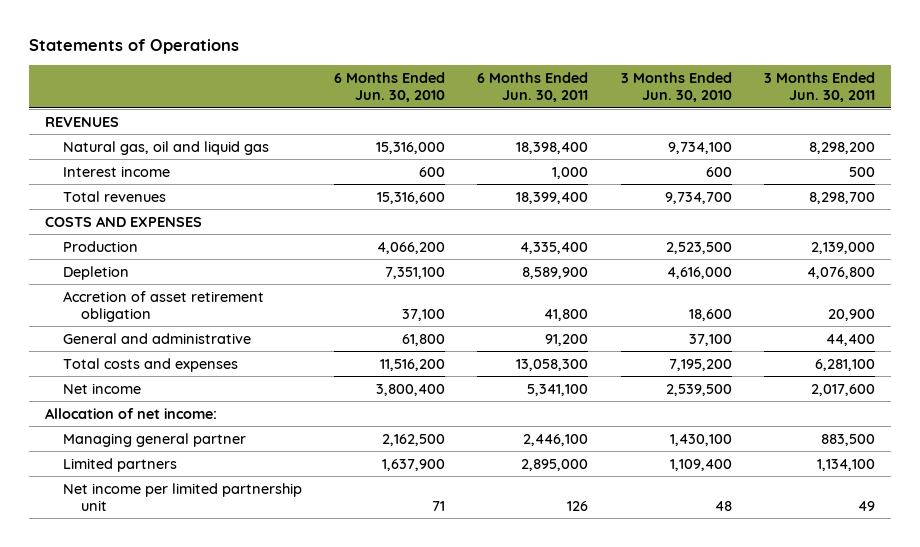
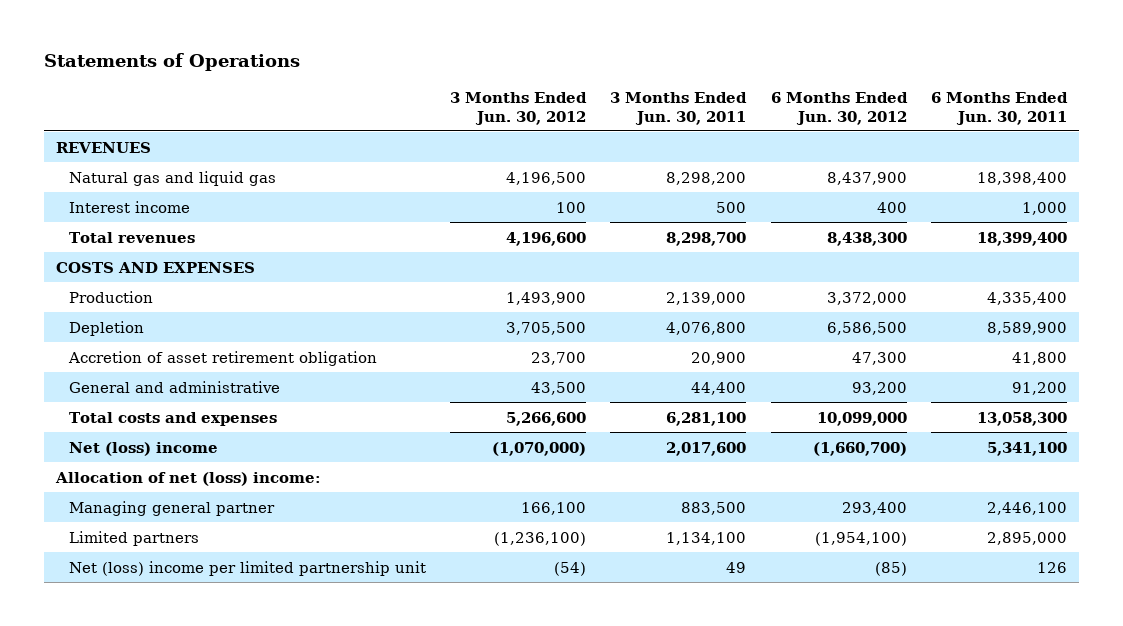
[334,71,446,103] 6 Months Ended Jun. 30, 2010 -> none
[620,71,732,103] 3 Months Ended Jun. 30, 2010 -> none
none -> [450,91,588,125] 3 Months Ended Jun. 30, 2012
none -> [770,91,908,125] 6 Months Ended Jun. 30, 2012
[62,140,269,155] Natural gas, oil and liquid gas -> [68,170,276,186] Natural gas and liquid gas
[62,382,141,394] Net income -> [68,441,218,456] Net (loss) income
[44,407,217,419] Allocation of net income: -> [54,471,321,486] Allocation of net (loss) income:
[62,482,302,511] Net income per limited partnership unit -> [68,560,426,576] Net (loss) income per limited partnership unit

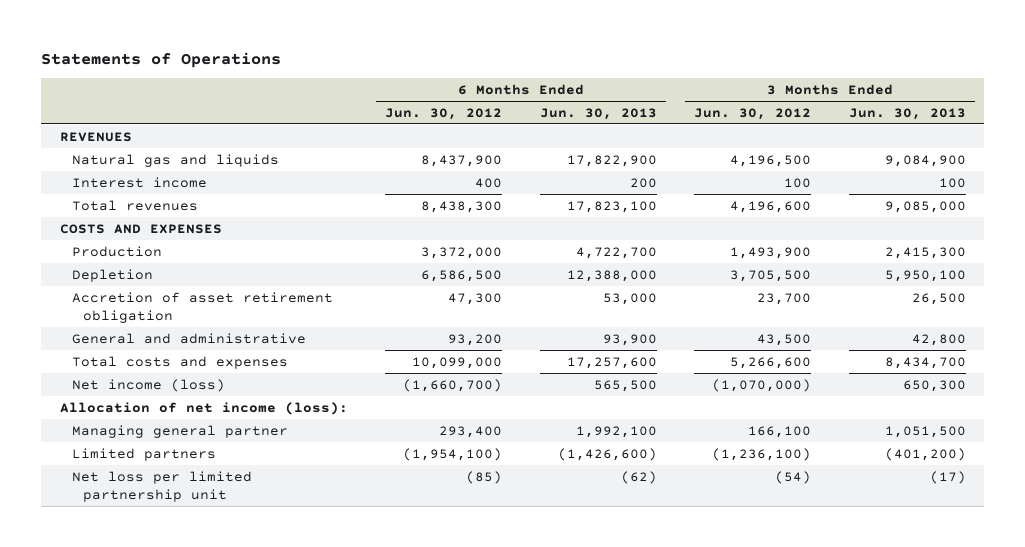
[610,91,748,125] 3 Months Ended Jun. 30, 2011 -> none
[931,91,1069,125] 6 Months Ended Jun. 30, 2011 -> none
none -> [539,107,657,120] Jun. 30, 2013
none -> [848,107,966,120] Jun. 30, 2013
[68,170,276,186] Natural gas and liquid gas -> [71,153,279,167] Natural gas and liquids
[68,441,218,456] Net (loss) income -> [71,378,225,392] Net income (loss)
[54,471,321,486] Allocation of net (loss) income: -> [59,401,348,415] Allocation of net income (loss):
[68,560,426,576] Net (loss) income per limited partnership unit -> [71,470,252,503] Net loss per limited partnership unit

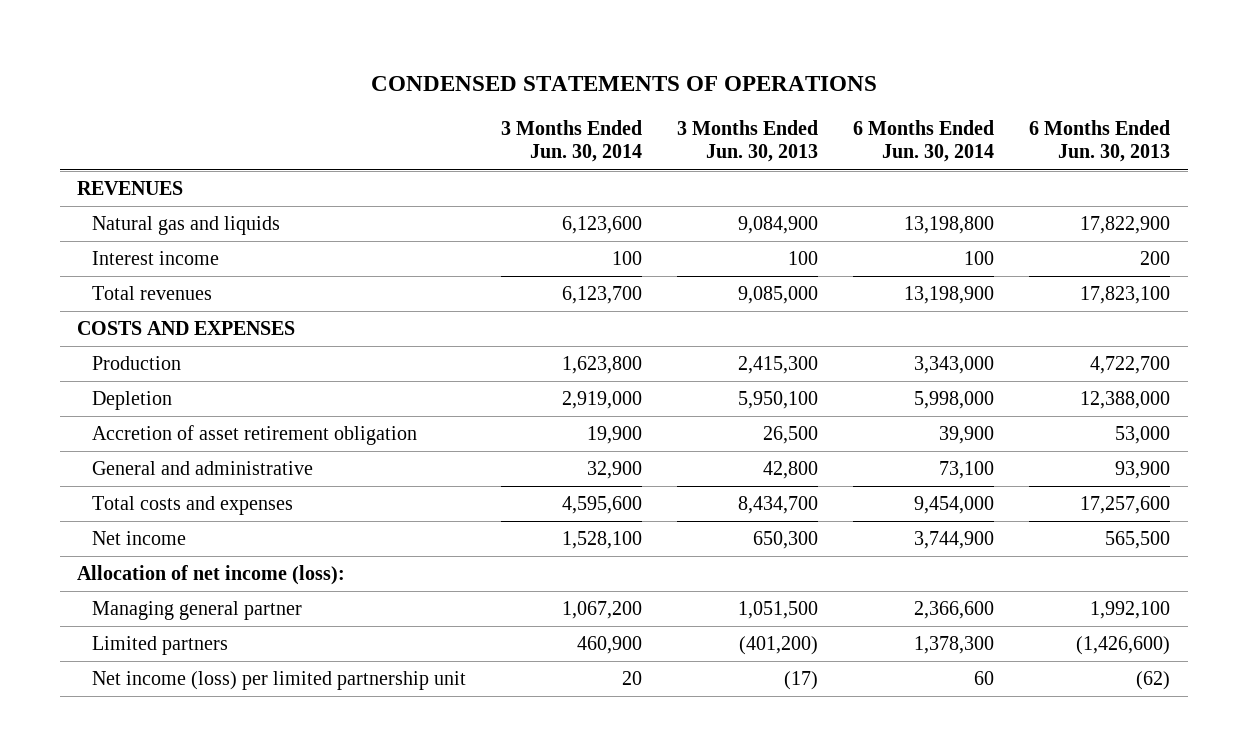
[41,51,282,68] Statements of Operations -> [370,75,877,91] CONDENSED STATEMENTS OF OPERATIONS
[385,107,503,120] Jun. 30, 2012 -> none
[694,107,812,120] Jun. 30, 2012 -> none
none -> [500,120,642,163] 3 Months Ended Jun. 30, 2014
none -> [852,120,994,163] 6 Months Ended Jun. 30, 2014
[71,378,225,392] Net income (loss) -> [91,531,186,546] Net income
[71,470,252,503] Net loss per limited partnership unit -> [91,671,466,691] Net income (loss) per limited partnership unit

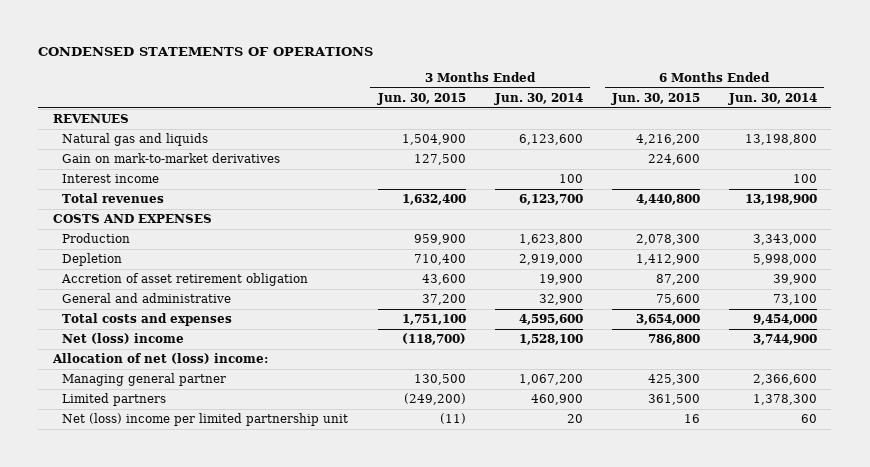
[676,120,818,163] 3 Months Ended Jun. 30, 2013 -> none
[1028,120,1170,163] 6 Months Ended Jun. 30, 2013 -> none
none -> [376,92,466,105] Jun. 30, 2015
none -> [610,92,700,105] Jun. 30, 2015
none -> [62,153,281,164] Gain on mark-to-market derivatives
[91,531,186,546] Net income -> [62,333,185,345] Net (loss) income
[77,565,346,586] Allocation of net income (loss): -> [51,353,268,365] Allocation of net (loss) income:
[91,671,466,691] Net income (loss) per limited partnership unit -> [62,413,349,427] Net (loss) income per limited partnership unit

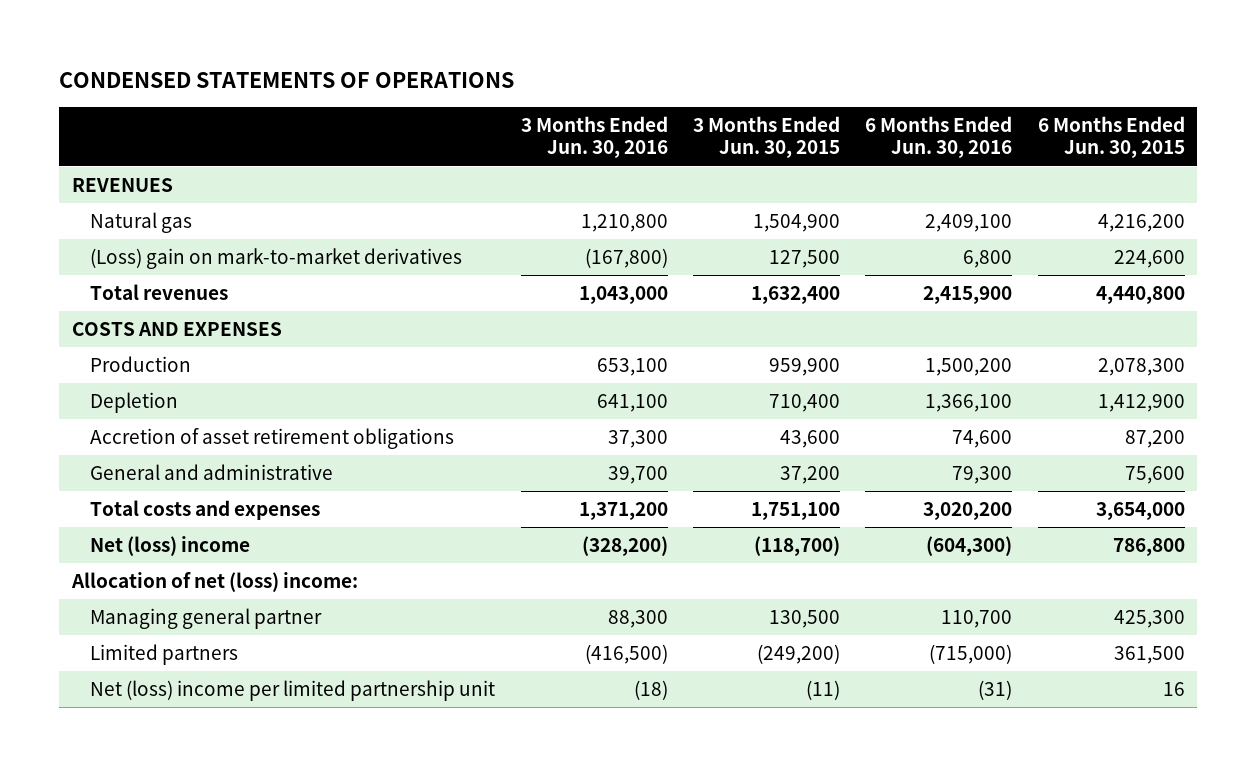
[493,92,583,105] Jun. 30, 2014 -> none
[727,92,817,105] Jun. 30, 2014 -> none
none -> [520,115,668,159] 3 Months Ended Jun. 30, 2016
none -> [865,115,1013,159] 6 Months Ended Jun. 30, 2016
[62,174,160,184] Interest income -> none
[62,133,209,147] Natural gas and liquids -> [90,211,193,233] Natural gas
[62,153,281,164] Gain on mark-to-market derivatives -> [90,247,463,269] (Loss) gain on mark-to-market derivatives
[61,273,309,287] Accretion of asset retirement obligation -> [90,427,455,449] Accretion of asset retirement obligations

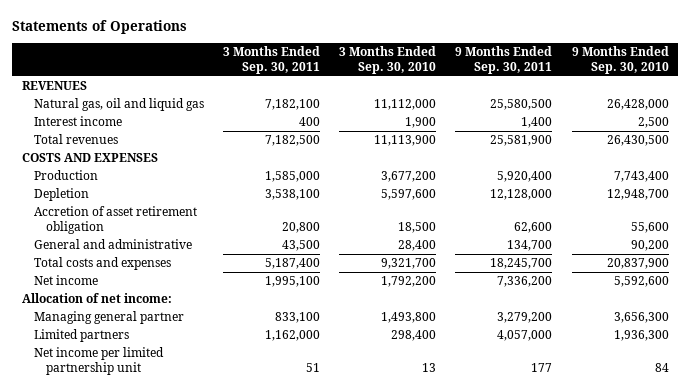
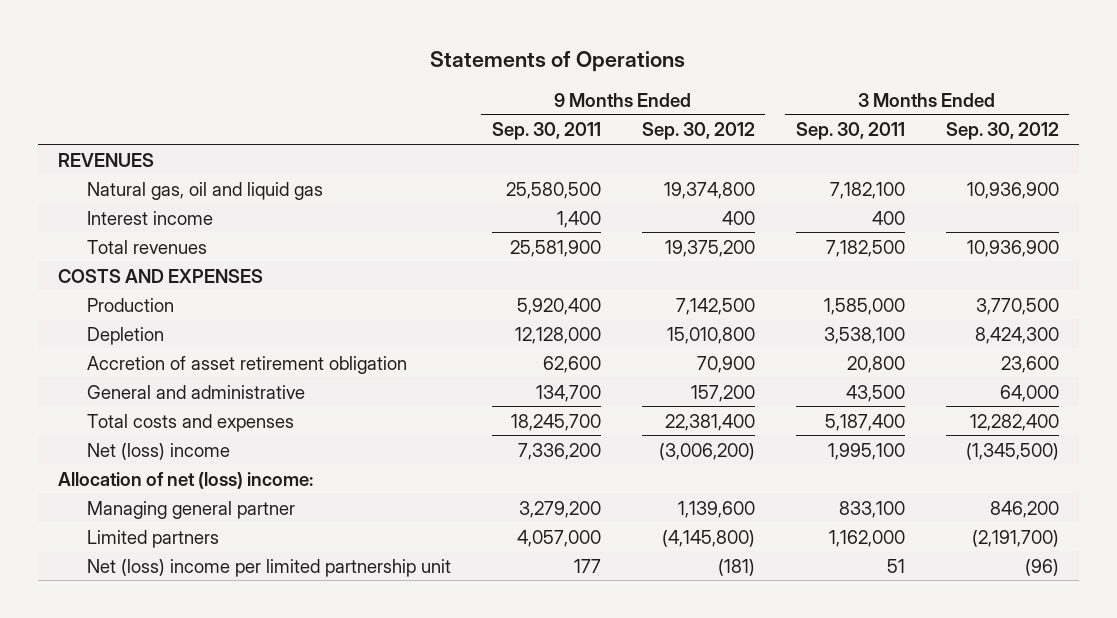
[339,46,437,75] 3 Months Ended Sep. 30, 2010 -> none
[571,46,669,75] 9 Months Ended Sep. 30, 2010 -> none
none -> [641,122,755,141] Sep. 30, 2012
none -> [945,122,1059,141] Sep. 30, 2012
[33,275,98,286] Net income -> [86,442,230,460] Net (loss) income
[22,293,173,304] Allocation of net income: -> [58,471,314,489] Allocation of net (loss) income:
[33,347,164,376] Net income per limited partnership unit -> [86,558,451,577] Net (loss) income per limited partnership unit

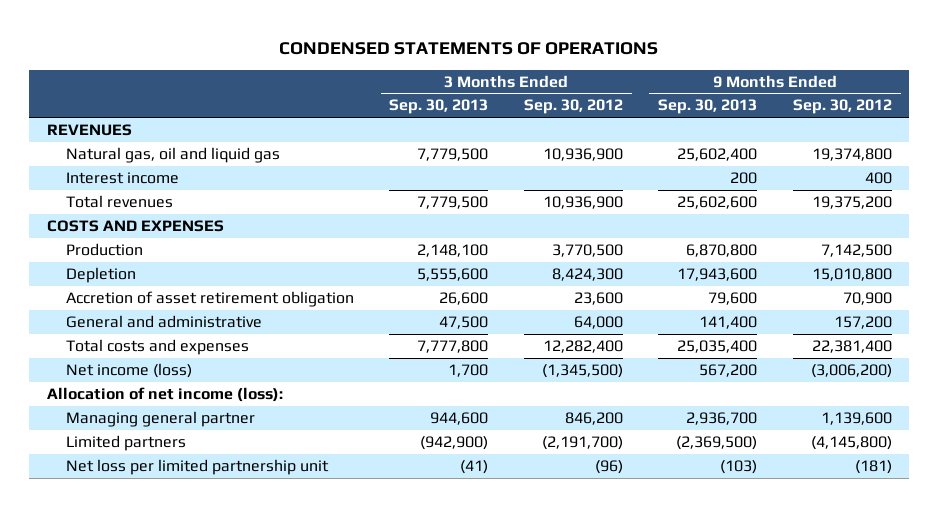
[430,50,686,72] Statements of Operations -> [279,41,659,55] CONDENSED STATEMENTS OF OPERATIONS
[491,122,601,141] Sep. 30, 2011 -> none
[795,122,905,141] Sep. 30, 2011 -> none
none -> [389,99,489,115] Sep. 30, 2013
none -> [658,99,758,115] Sep. 30, 2013
[86,442,230,460] Net (loss) income -> [66,362,193,378] Net income (loss)
[58,471,314,489] Allocation of net (loss) income: -> [47,386,284,402] Allocation of net income (loss):
[86,558,451,577] Net (loss) income per limited partnership unit -> [66,458,330,475] Net loss per limited partnership unit

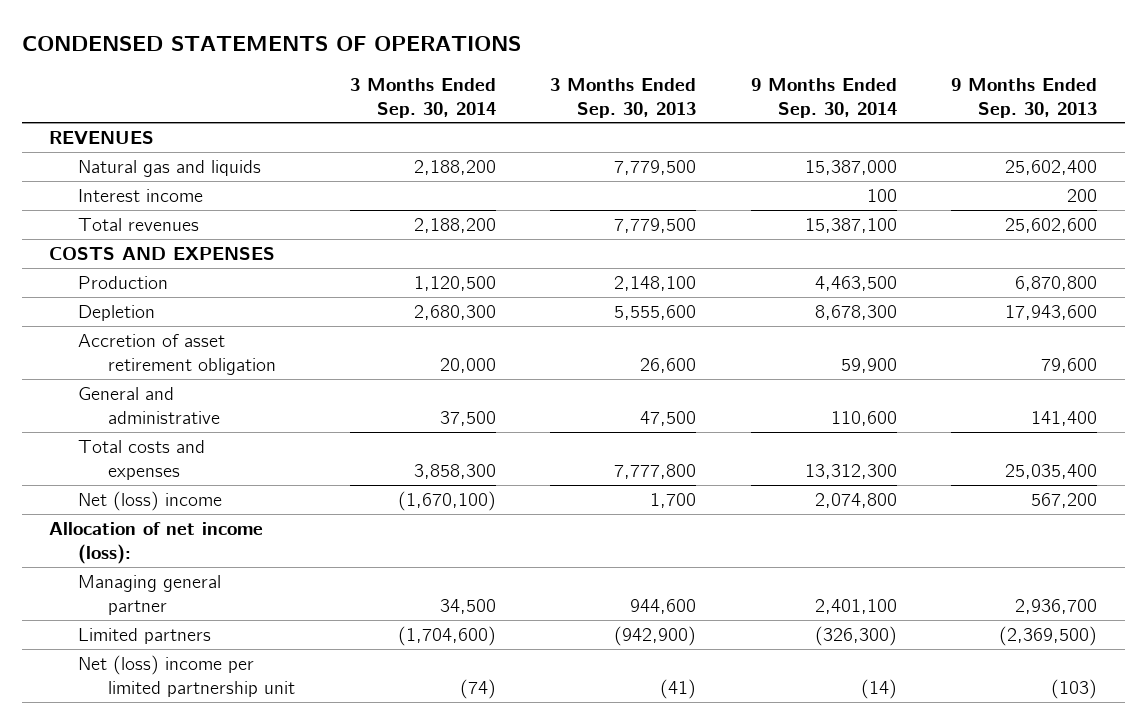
[523,99,623,115] Sep. 30, 2012 -> none
[792,99,892,115] Sep. 30, 2012 -> none
none -> [349,77,496,118] 3 Months Ended Sep. 30, 2014
none -> [750,77,897,118] 9 Months Ended Sep. 30, 2014
[66,146,281,163] Natural gas, oil and liquid gas -> [78,159,262,177] Natural gas and liquids
[66,362,193,378] Net income (loss) -> [78,490,223,511] Net (loss) income
[66,458,330,475] Net loss per limited partnership unit -> [78,654,295,697] Net (loss) income per limited partnership unit

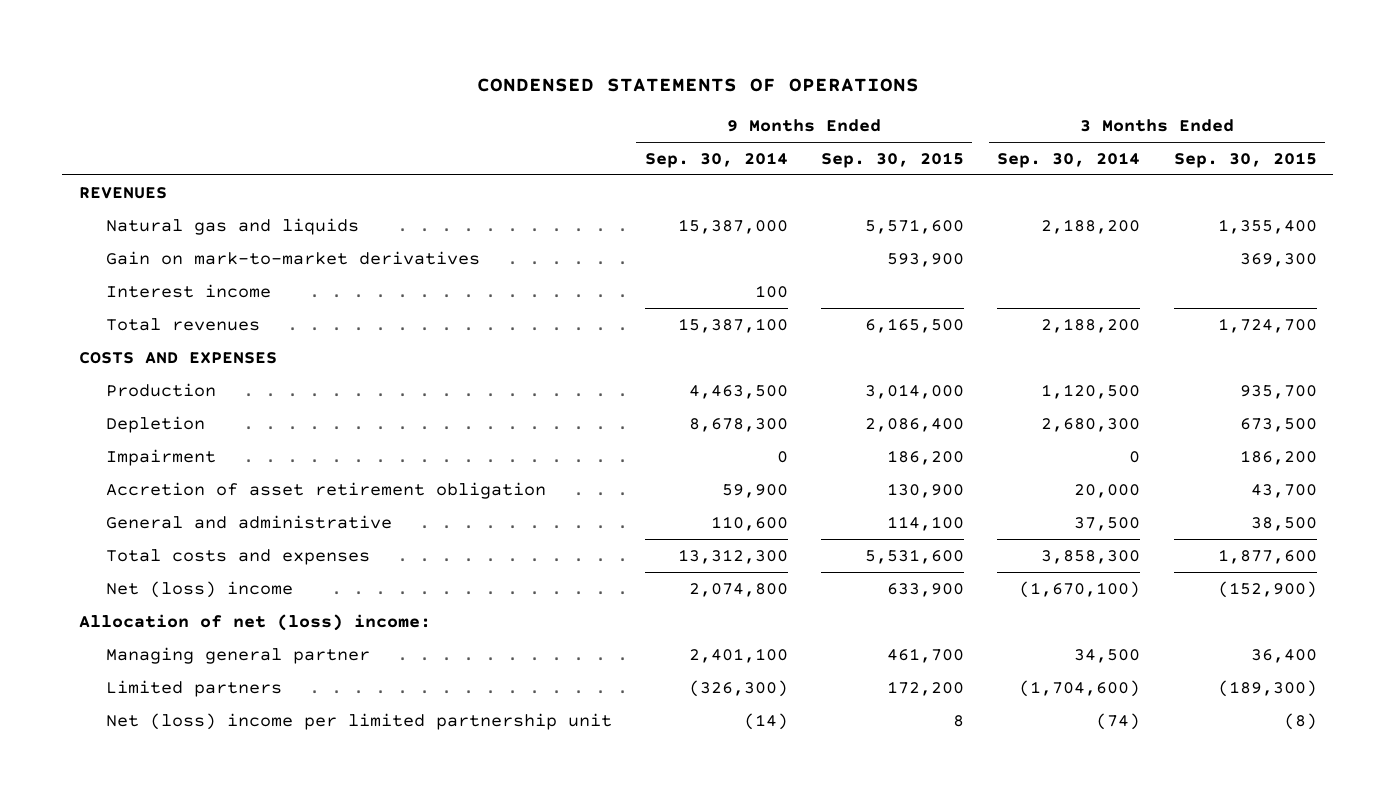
[550,77,697,118] 3 Months Ended Sep. 30, 2013 -> none
[951,77,1098,118] 9 Months Ended Sep. 30, 2013 -> none
none -> [821,151,965,168] Sep. 30, 2015
none -> [1173,151,1317,168] Sep. 30, 2015
none -> [105,250,480,265] Gain on mark-to-market derivatives
none -> [105,448,216,466] Impairment
[49,521,264,564] Allocation of net income (loss): -> [79,613,432,631] Allocation of net (loss) income:

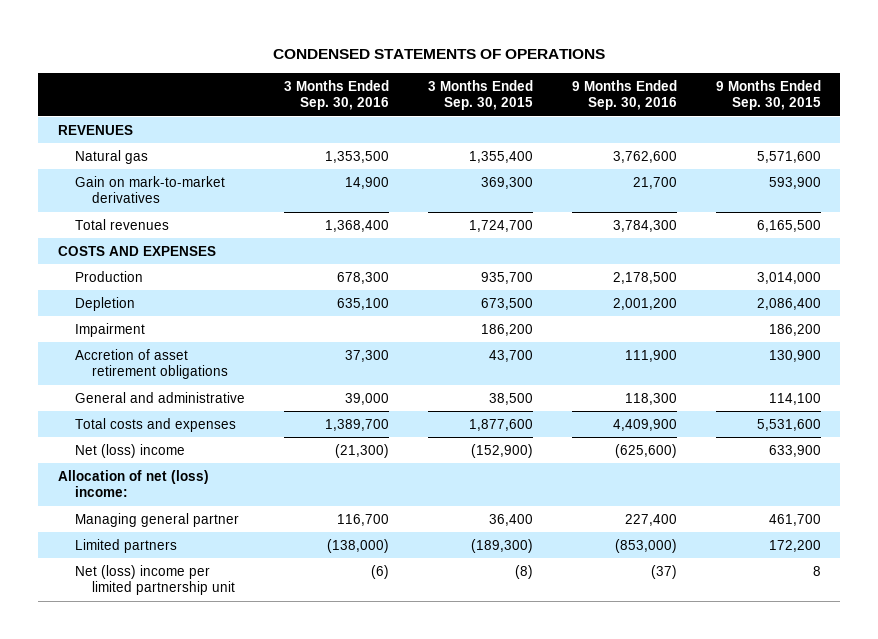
[644,151,788,168] Sep. 30, 2014 -> none
[997,151,1141,168] Sep. 30, 2014 -> none
none -> [283,79,389,111] 3 Months Ended Sep. 30, 2016
none -> [571,79,677,111] 9 Months Ended Sep. 30, 2016
[105,217,359,235] Natural gas and liquids -> [74,149,148,164] Natural gas
[105,283,271,298] Interest income -> none
[105,481,546,499] Accretion of asset retirement obligation -> [74,348,228,380] Accretion of asset retirement obligations

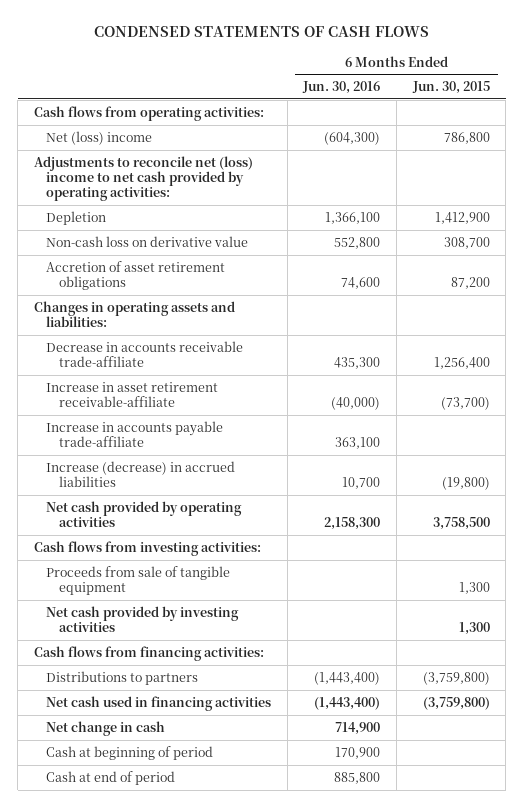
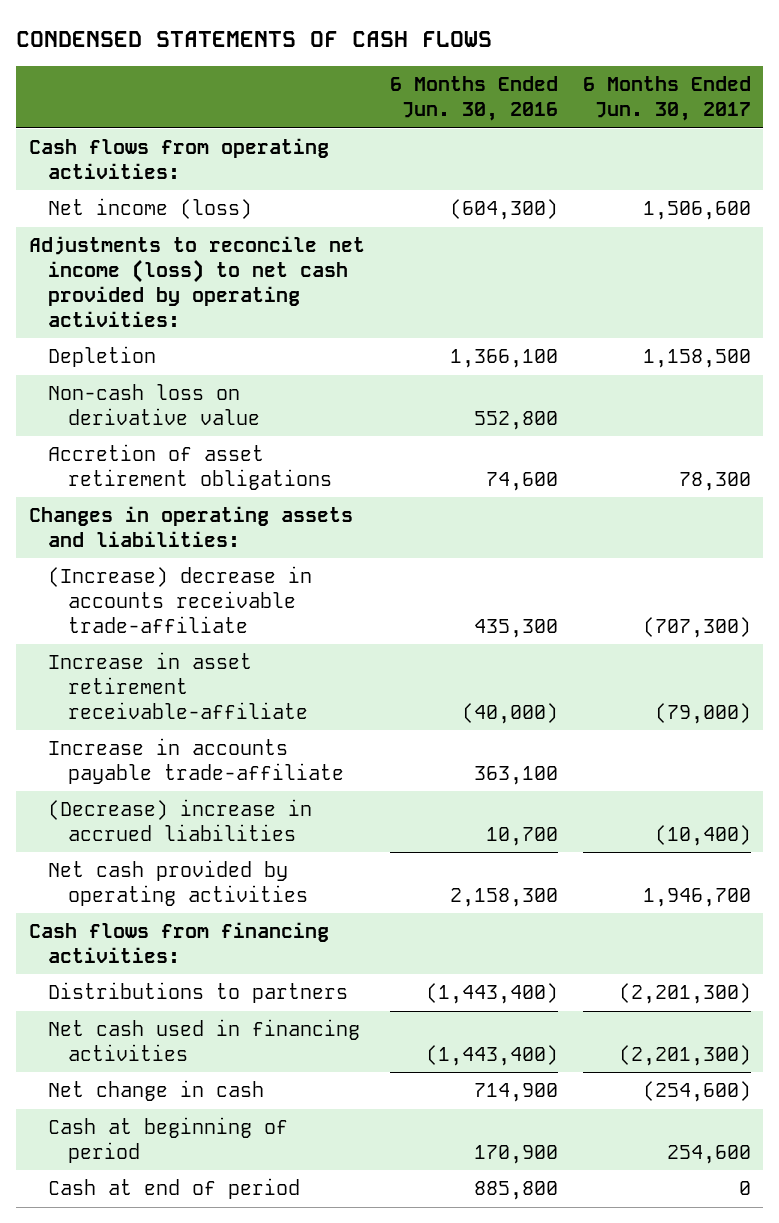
[411,81,490,95] Jun. 30, 2015 -> none
none -> [582,76,751,122] 6 Months Ended Jun. 30, 2017
[46,130,153,145] Net (loss) income -> [48,198,253,220] Net income (loss)
[33,155,253,202] Adjustments to reconcile net (loss) income to net cash provided by operating activities: -> [28,236,365,327] Adjustments to reconcile net income (loss) to net cash provided by operating activities:
[46,340,244,368] Decrease in accounts receivable trade-affiliate -> [48,566,313,633] (Increase) decrease in accounts receivable trade-affiliate
[46,460,236,488] Increase (decrease) in accrued liabilities -> [48,799,313,841] (Decrease) increase in accrued liabilities
[33,540,261,556] Cash flows from investing activities: -> none
[46,565,231,596] Proceeds from sale of tangible equipment -> none
[46,605,240,633] Net cash provided by investing activities -> none

